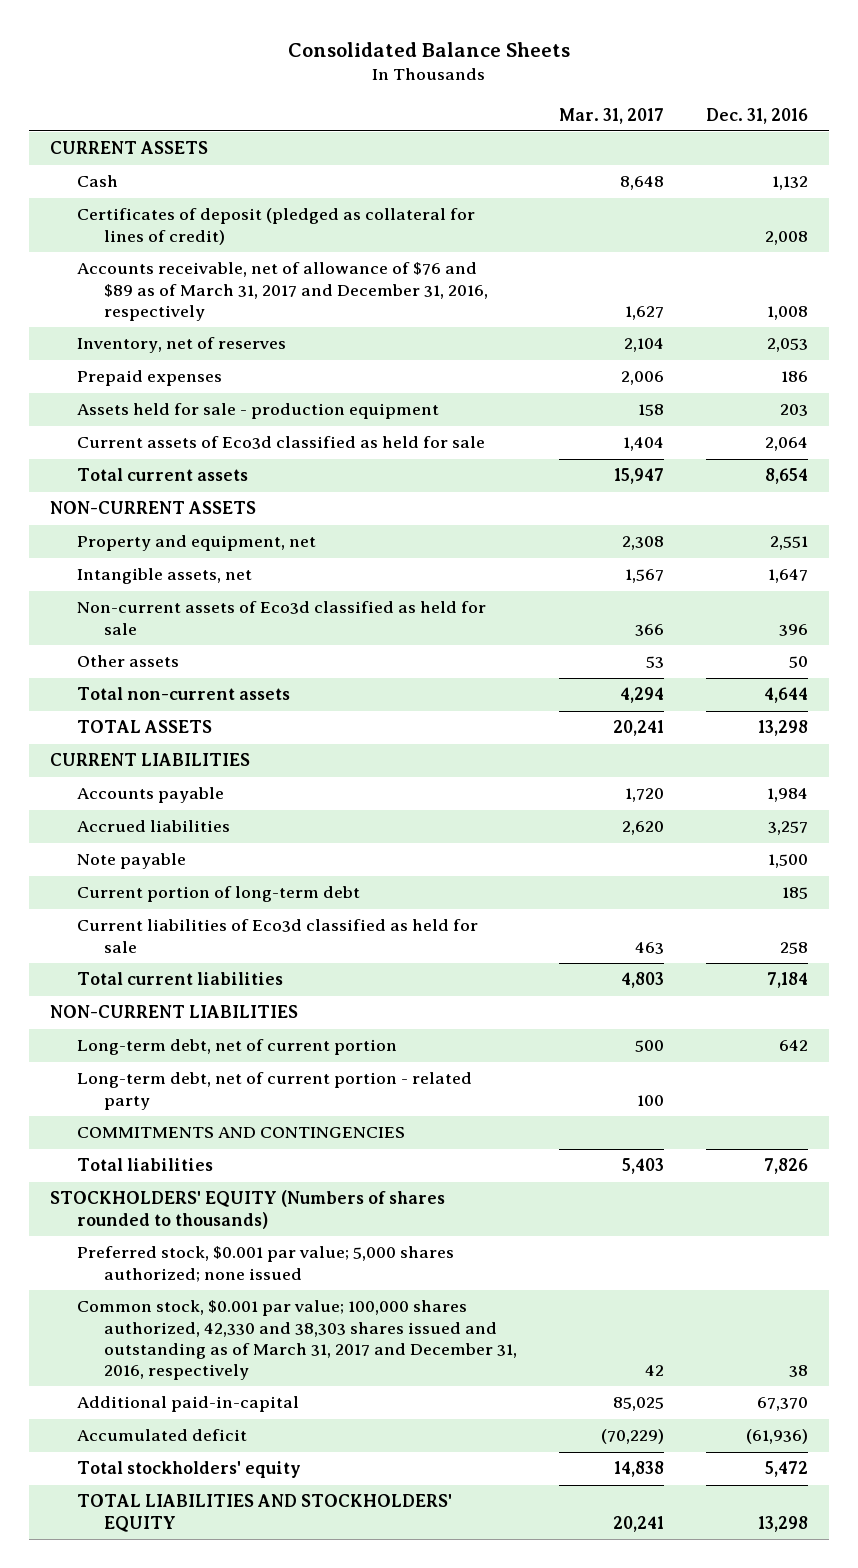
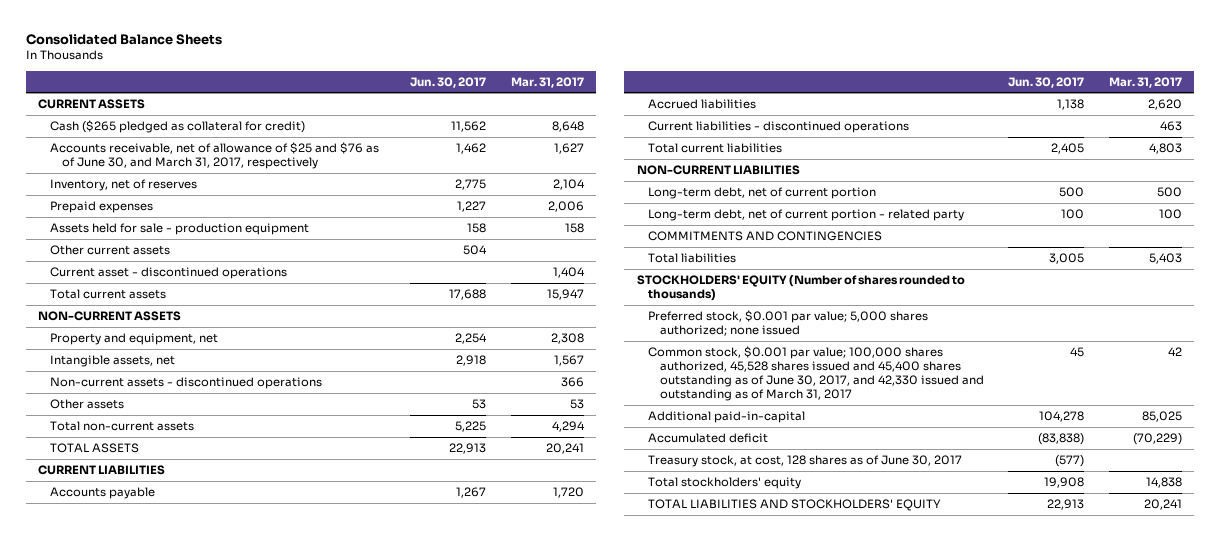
[705,107,808,124] Dec. 31, 2016 -> none
none -> [410,76,487,88] Jun. 30, 2017
[77,208,476,245] Certificates of deposit (pledged as collateral for lines of credit) -> none
[77,175,119,188] Cash -> [50,119,306,133] Cash ($265 pledged as collateral for credit)
[77,262,489,321] Accounts receivable, net of allowance of $76 and $89 as of March 31, 2017 and December 31, 2016, respectively -> [50,141,380,169] Accounts receivable, net of allowance of $25 and $76 as of June 30, and March 31, 2017, respectively
none -> [50,244,171,255] Other current assets
[77,436,486,450] Current assets of Eco3d classified as held for sale -> [50,266,288,279] Current asset - discontinued operations
[77,601,487,635] Non-current assets of Eco3d classified as held for sale -> [50,376,323,389] Non-current assets - discontinued operations
[77,853,187,870] Note payable -> none
[77,886,361,903] Current portion of long-term debt -> none
[77,919,479,953] Current liabilities of Eco3d classified as held for sale -> [648,120,910,133] Current liabilities - discontinued operations
[50,1190,446,1229] STOCKHOLDERS' EQUITY (Numbers of shares rounded to thousands) -> [636,274,965,301] STOCKHOLDERS' EQUITY (Number of shares rounded to thousands)
[77,1300,518,1381] Common stock, $0.001 par value; 100,000 shares authorized, 42,330 and 38,303 shares issued and outstanding as of March 31, 2017 and December 31, 2016, respectively -> [648,345,984,402] Common stock, $0.001 par value; 100,000 shares authorized, 45,528 shares issued and 45,400 shares outstanding as of June 30, 2017, and 42,330 issued and outstanding as of March 31, 2017
none -> [648,454,963,467] Treasury stock, at cost, 128 shares as of June 30, 2017

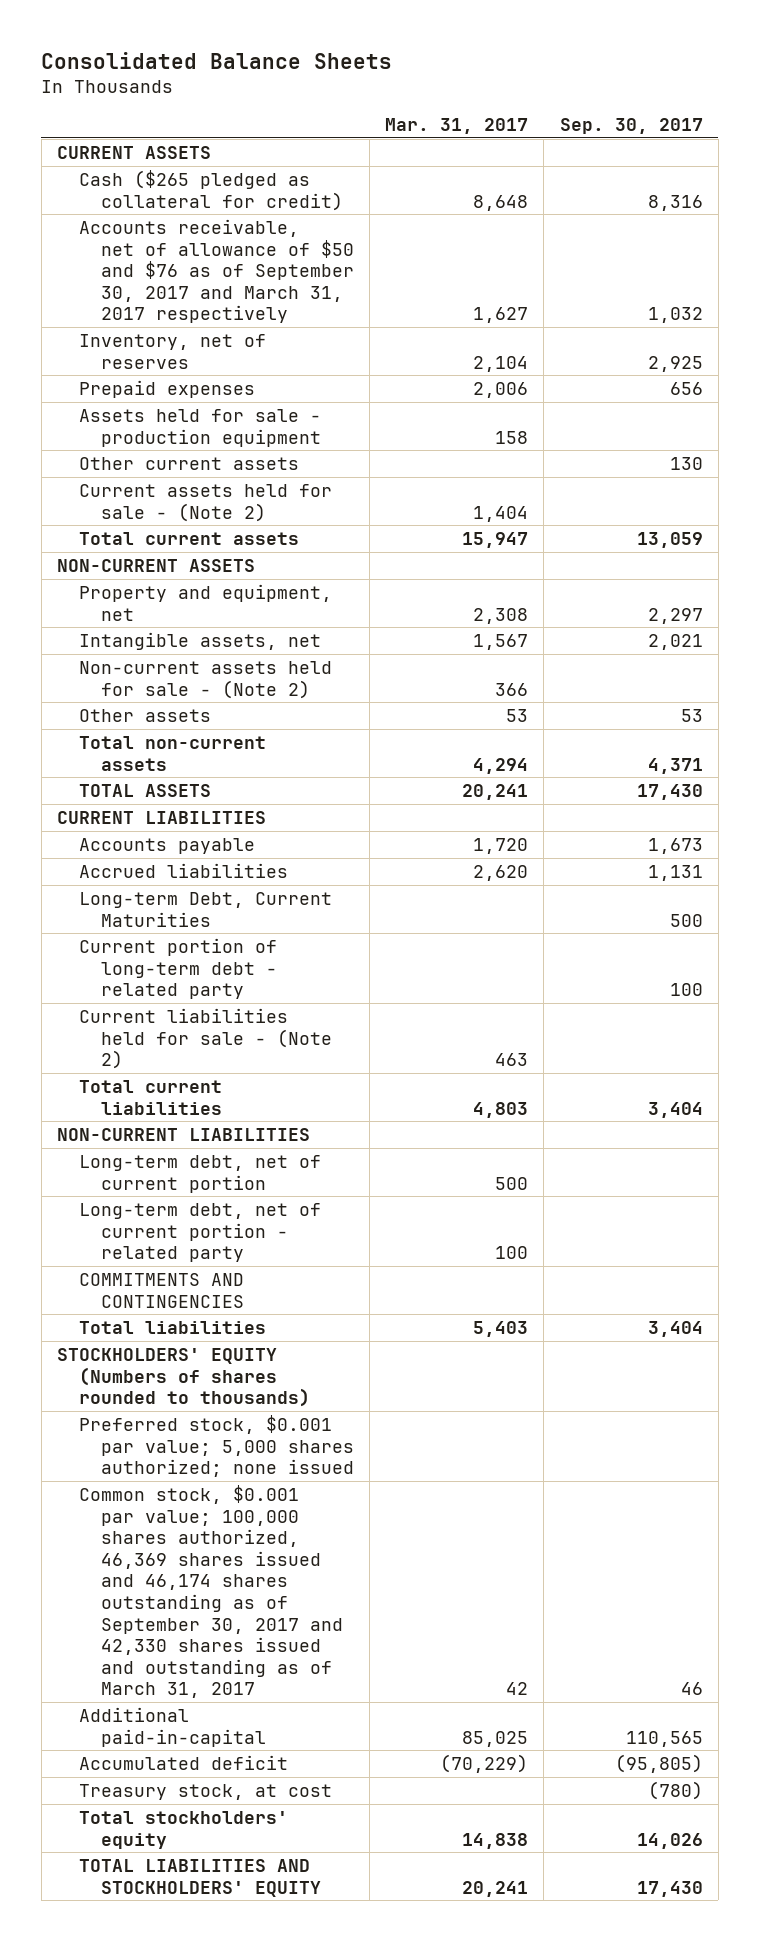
[410,76,487,88] Jun. 30, 2017 -> none
none -> [559,117,703,134] Sep. 30, 2017
[50,141,380,169] Accounts receivable, net of allowance of $25 and $76 as of June 30, and March 31, 2017, respectively -> [79,218,355,324] Accounts receivable, net of allowance of $50 and $76 as of September 30, 2017 and March 31, 2017 respectively
[50,266,288,279] Current asset - discontinued operations -> [79,483,333,522] Current assets held for sale - (Note 2)
[50,376,323,389] Non-current assets - discontinued operations -> [79,660,333,699] Non-current assets held for sale - (Note 2)
none -> [79,891,333,927] Long-term Debt, Current Maturities
none -> [79,937,278,1000] Current portion of long-term debt - related party
[648,120,910,133] Current liabilities - discontinued operations -> [79,1007,333,1070] Current liabilities held for sale - (Note 2)
[636,274,965,301] STOCKHOLDERS' EQUITY (Number of shares rounded to thousands) -> [56,1347,311,1408] STOCKHOLDERS' EQUITY (Numbers of shares rounded to thousands)
[648,345,984,402] Common stock, $0.001 par value; 100,000 shares authorized, 45,528 shares issued and 45,400 shares outstanding as of June 30, 2017, and 42,330 issued and outstanding as of March 31, 2017 -> [79,1484,344,1699] Common stock, $0.001 par value; 100,000 shares authorized, 46,369 shares issued and 46,174 shares outstanding as of September 30, 2017 and 42,330 shares issued and outstanding as of March 31, 2017
[648,454,963,467] Treasury stock, at cost, 128 shares as of June 30, 2017 -> [79,1783,333,1800] Treasury stock, at cost

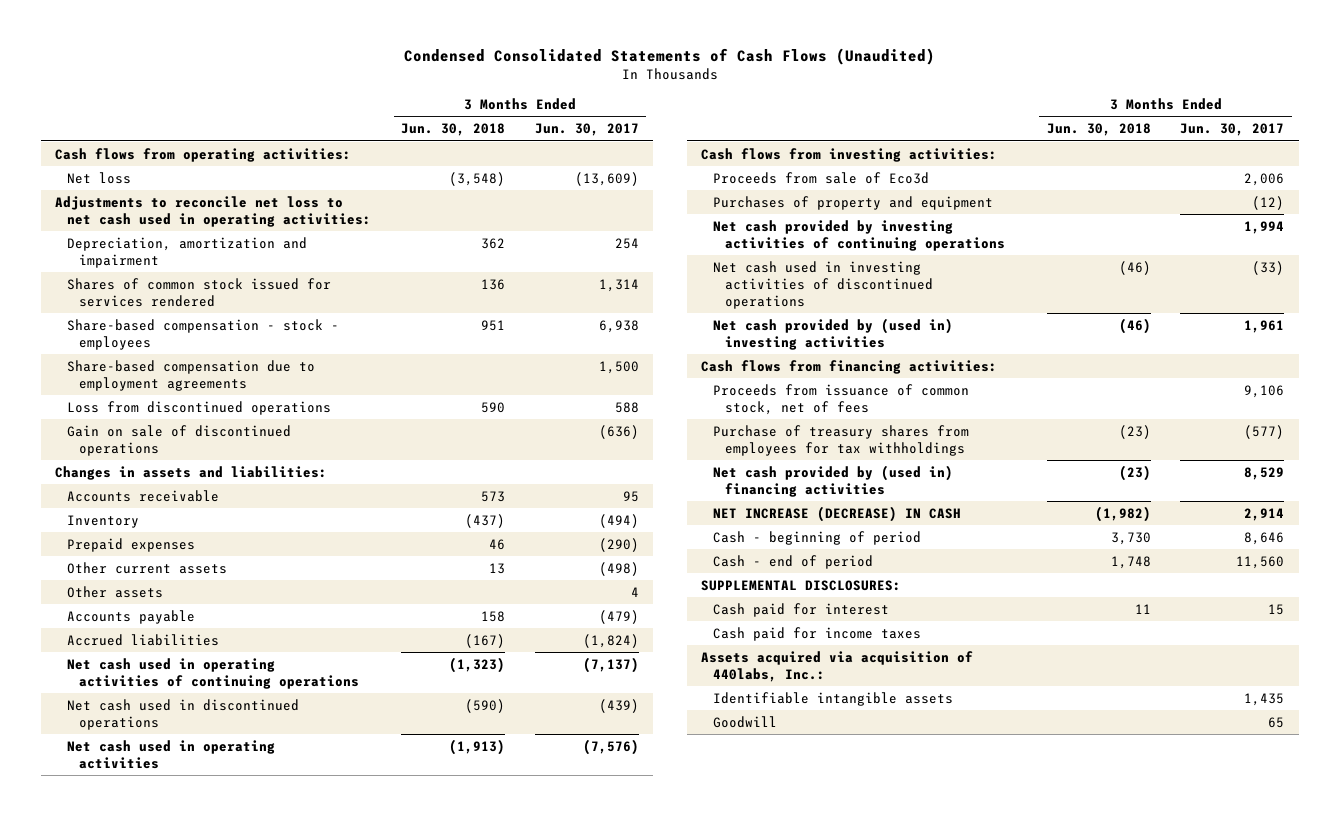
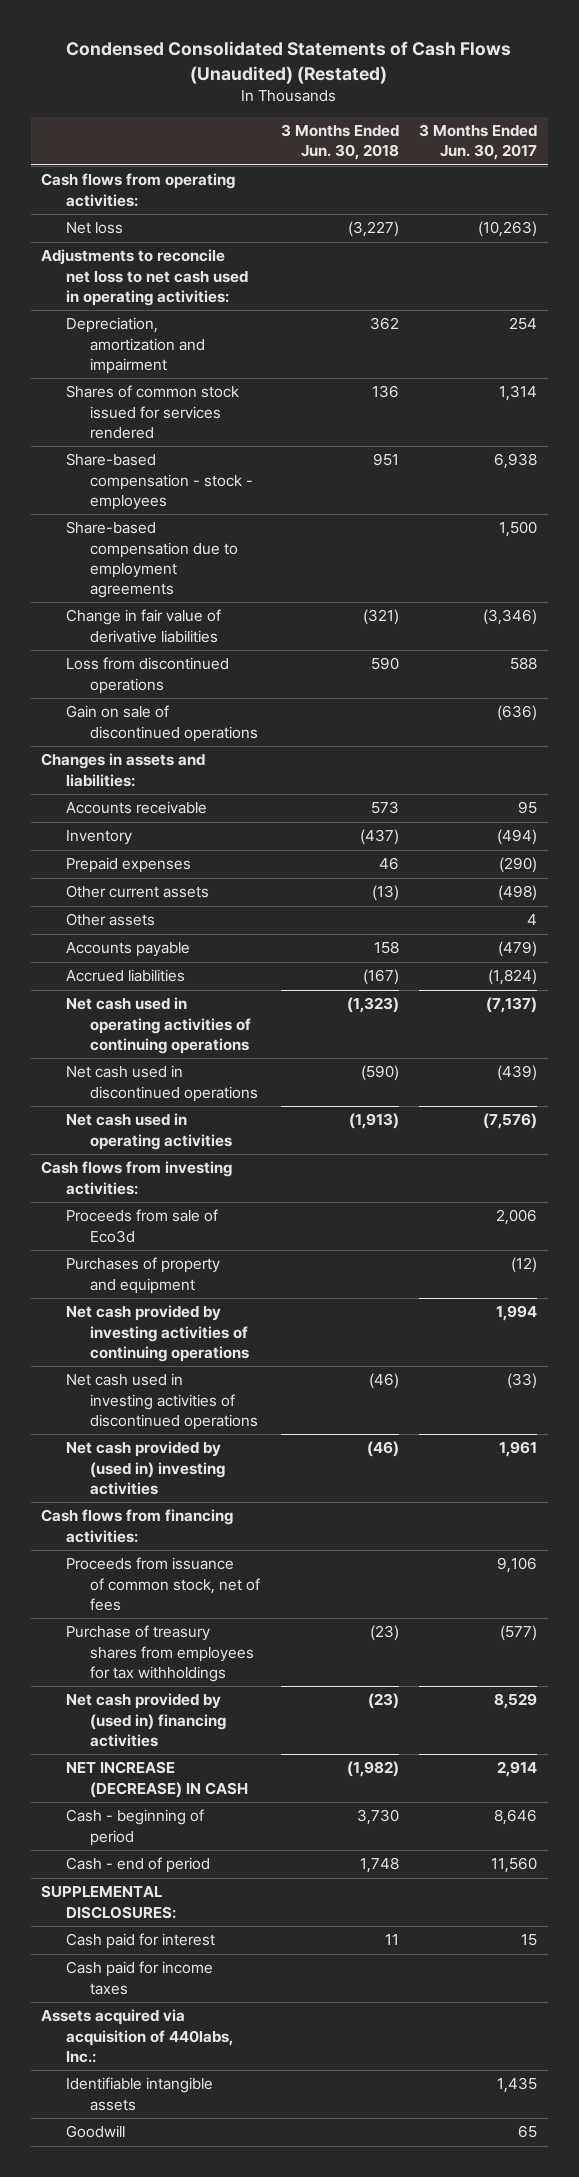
[403,48,935,66] Condensed Consolidated Statements of Cash Flows (Unaudited) -> [66,41,512,84] Condensed Consolidated Statements of Cash Flows (Unaudited) (Restated)
[448,171,505,186] (3,548) -> [347,221,399,238] (3,227)
[574,171,639,186] (13,609) -> [478,221,538,238] (10,263)
none -> [65,609,221,643] Change in fair value of derivative liabilities
[488,562,505,574] 13 -> [371,885,399,902] (13)

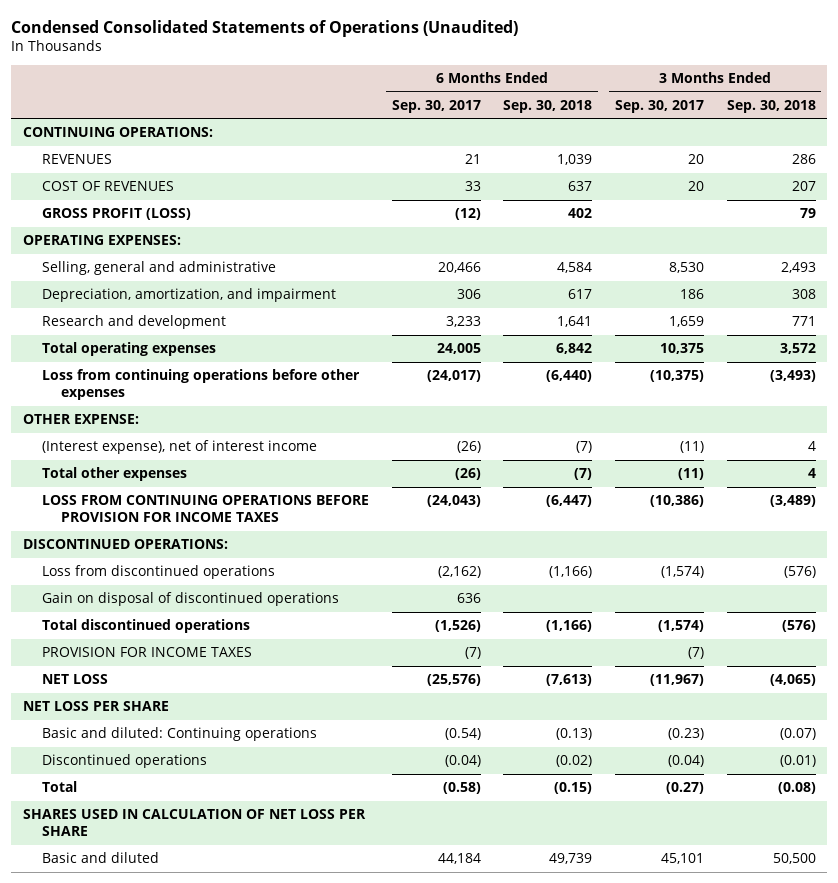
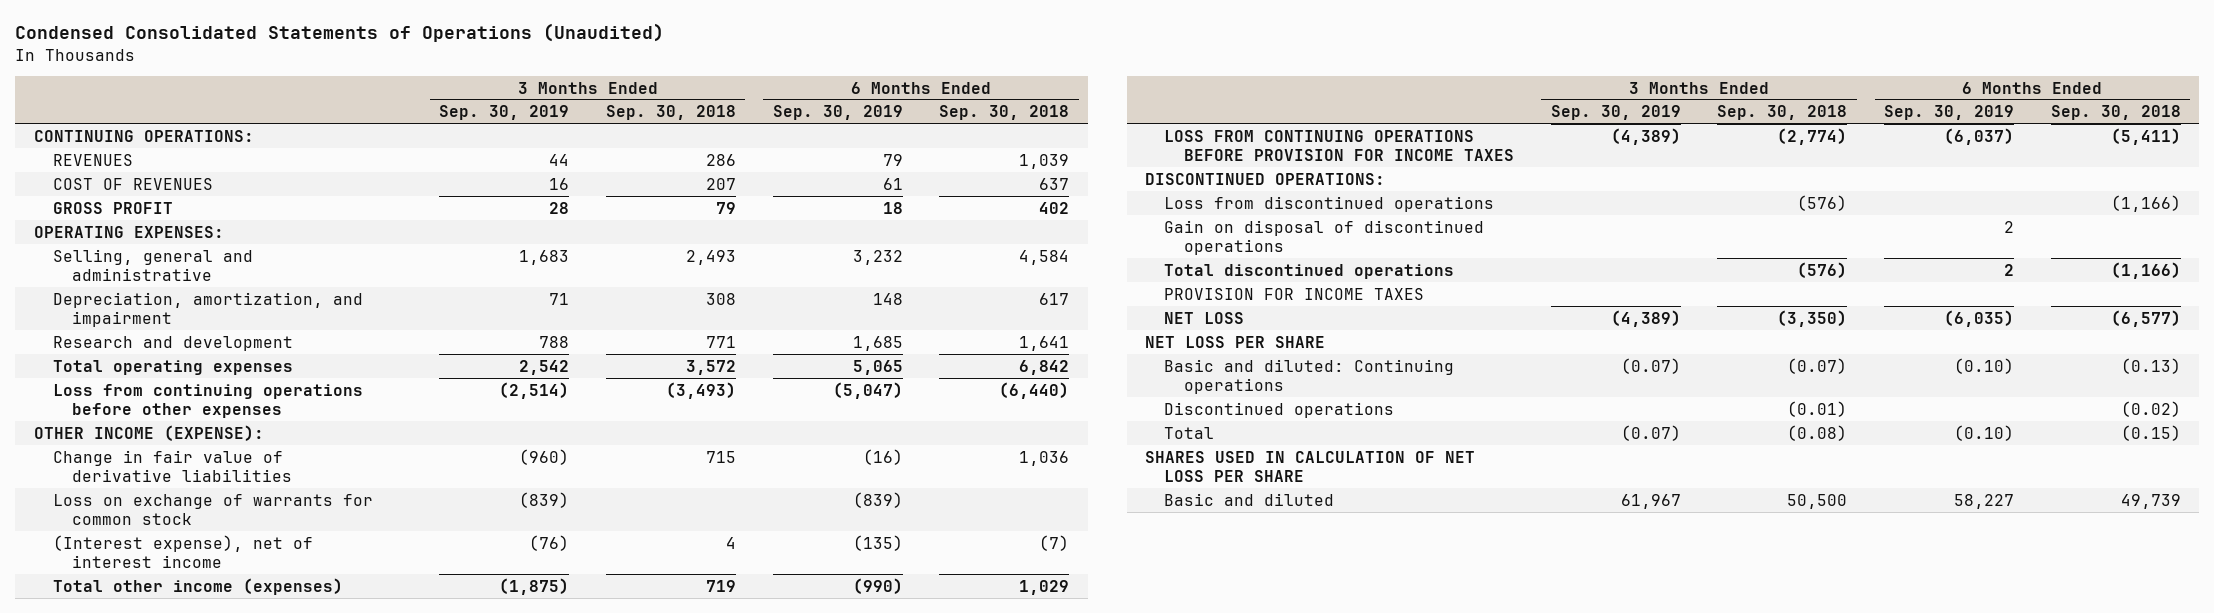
[391,99,481,113] Sep. 30, 2017 -> none
[615,99,705,113] Sep. 30, 2017 -> none
none -> [439,105,570,121] Sep. 30, 2019
none -> [772,105,903,121] Sep. 30, 2019
[41,208,191,221] GROSS PROFIT (LOSS) -> [53,201,174,214] GROSS PROFIT
[22,414,139,425] OTHER EXPENSE: -> [33,424,264,441] OTHER INCOME (EXPENSE):
none -> [53,449,293,483] Change in fair value of derivative liabilities
none -> [53,493,374,526] Loss on exchange of warrants for common stock
[41,467,187,482] Total other expenses -> [53,577,344,595] Total other income (expenses)
[574,468,593,481] (7) -> [1019,579,1070,595] 1,029
[807,468,816,479] 4 -> [705,579,736,592] 719
[546,495,593,508] (6,447) -> [2110,127,2181,145] (5,411)
[769,495,816,508] (3,489) -> [1777,127,1848,145] (2,774)
[546,674,593,687] (7,613) -> [2110,309,2181,327] (6,577)
[769,674,816,687] (4,065) -> [1777,309,1848,327] (3,350)

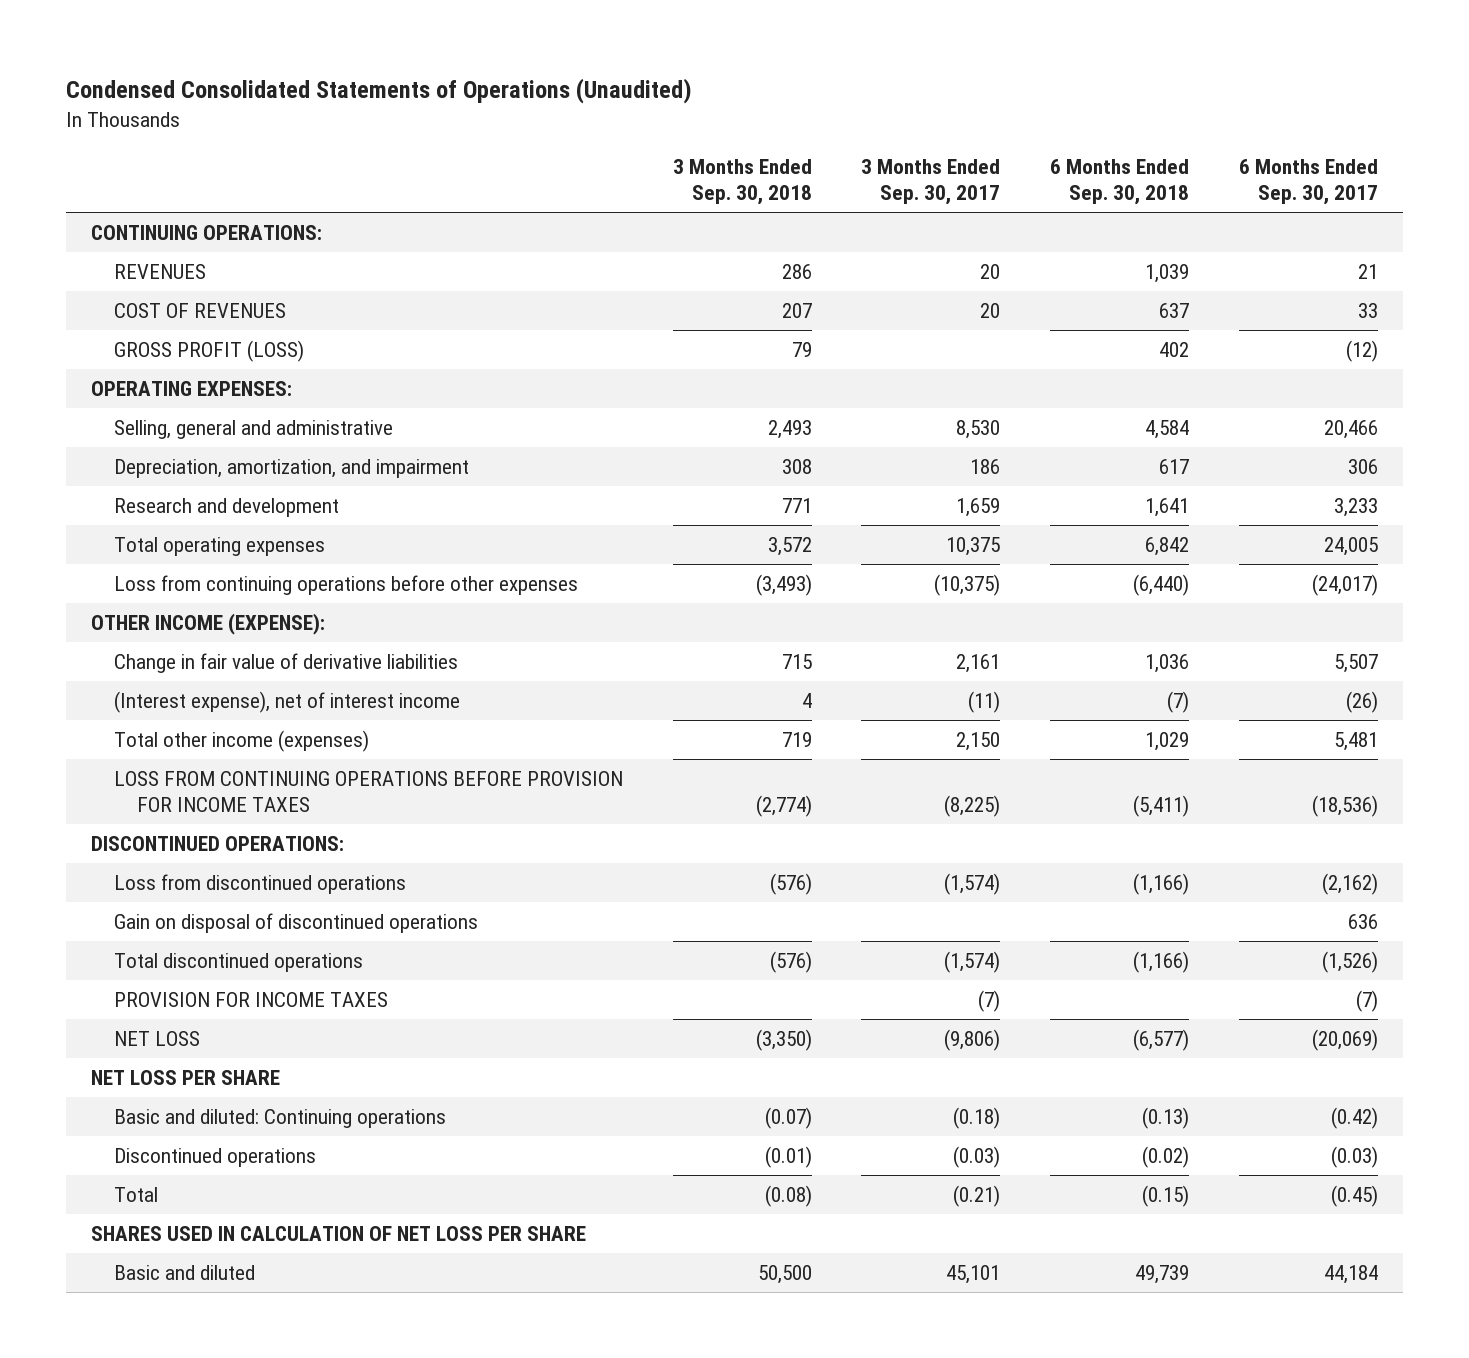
[439,105,570,121] Sep. 30, 2019 -> none
[772,105,903,121] Sep. 30, 2019 -> none
none -> [861,159,1001,206] 3 Months Ended Sep. 30, 2017
none -> [1238,159,1378,206] 6 Months Ended Sep. 30, 2017
[53,201,174,214] GROSS PROFIT -> [113,339,304,362] GROSS PROFIT (LOSS)
[53,493,374,526] Loss on exchange of warrants for common stock -> none

